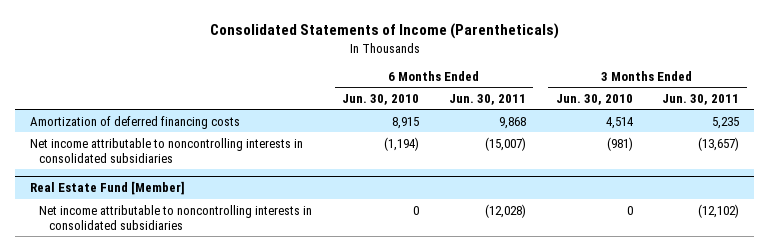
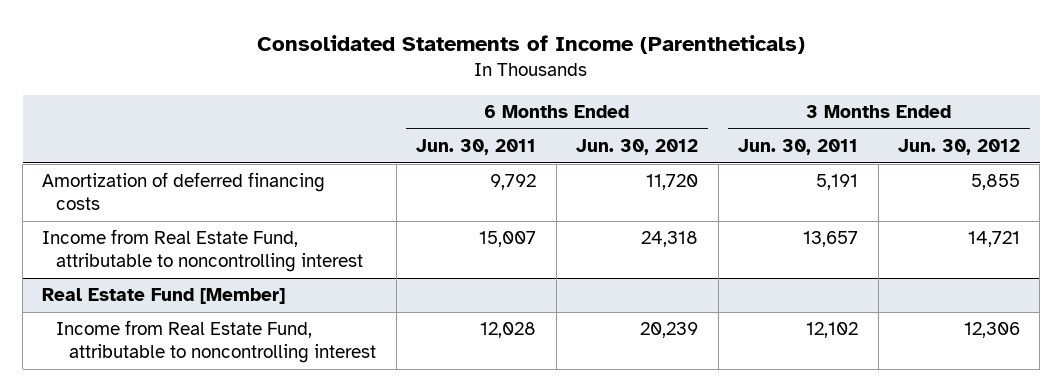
[342,93,420,105] Jun. 30, 2010 -> none
[555,93,633,105] Jun. 30, 2010 -> none
none -> [576,139,699,156] Jun. 30, 2012
none -> [898,139,1021,156] Jun. 30, 2012
[498,116,526,129] 9,868 -> [490,174,537,191] 9,792
[712,116,740,129] 5,235 -> [816,174,859,191] 5,191
[29,137,303,163] Net income attributable to noncontrolling interests in consolidated subsidiaries -> [42,229,363,272] Income from Real Estate Fund, attributable to noncontrolling interest
[484,136,526,151] (15,007) -> [479,231,537,248] 15,007
[698,136,740,151] (13,657) -> [803,231,859,248] 13,657
[39,204,313,230] Net income attributable to noncontrolling interests in consolidated subsidiaries -> [55,320,377,363] Income from Real Estate Fund, attributable to noncontrolling interest
[484,203,526,218] (12,028) -> [480,322,537,339] 12,028
[698,203,740,218] (12,102) -> [806,322,859,339] 12,102

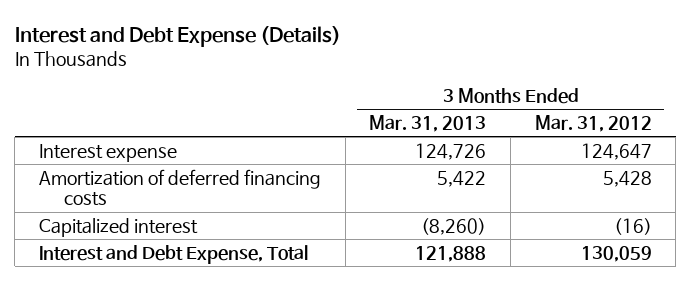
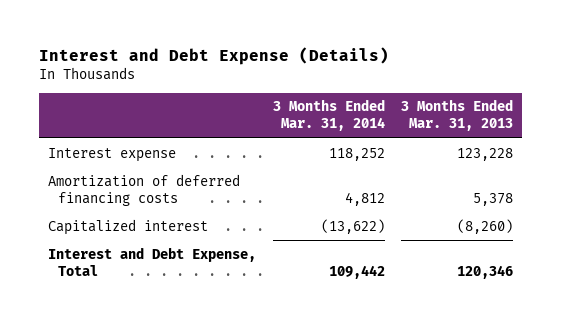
[534,114,652,132] Mar. 31, 2012 -> none
none -> [272,99,385,132] 3 Months Ended Mar. 31, 2014
[415,142,487,160] 124,726 -> [457,147,514,161] 123,228
[437,170,487,187] 5,422 -> [473,192,514,206] 5,378
[415,245,487,262] 121,888 -> [457,264,514,279] 120,346

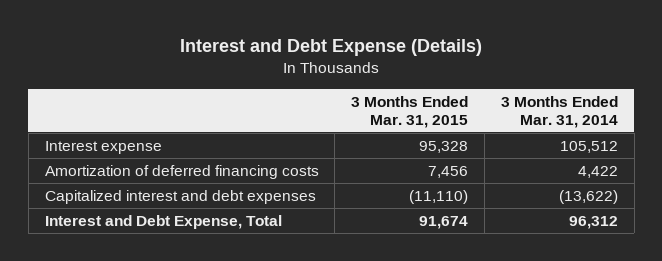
[401,99,514,132] 3 Months Ended Mar. 31, 2013 -> none
none -> [351,95,469,128] 3 Months Ended Mar. 31, 2015
[328,147,385,161] 118,252 -> [559,140,618,153] 105,512
[344,191,385,206] 4,812 -> [577,165,618,178] 4,422
[47,218,208,235] Capitalized interest -> [44,189,316,204] Capitalized interest and debt expenses
[328,264,385,279] 109,442 -> [568,215,618,229] 96,312

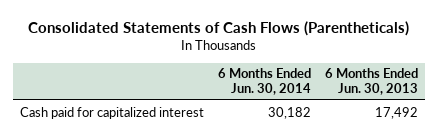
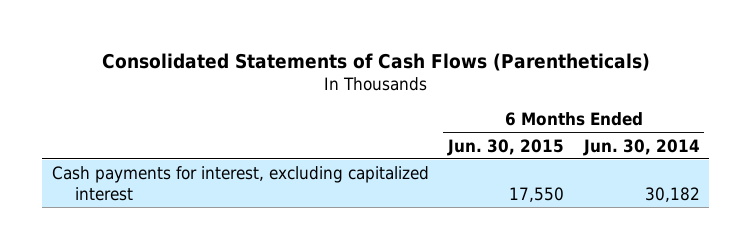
[324,68,418,96] 6 Months Ended Jun. 30, 2013 -> none
none -> [447,138,565,156] Jun. 30, 2015
[20,106,205,119] Cash paid for capitalized interest -> [51,166,429,202] Cash payments for interest, excluding capitalized interest

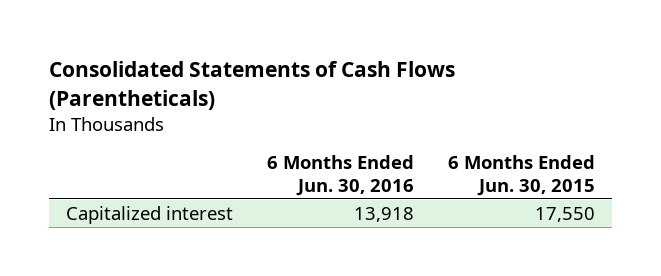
[582,138,700,156] Jun. 30, 2014 -> none
none -> [267,155,415,196] 6 Months Ended Jun. 30, 2016
[51,166,429,202] Cash payments for interest, excluding capitalized interest -> [65,206,233,225] Capitalized interest

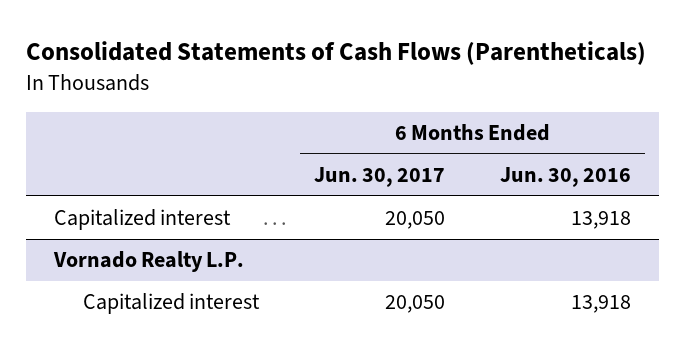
[448,155,596,196] 6 Months Ended Jun. 30, 2015 -> none
none -> [314,167,446,188] Jun. 30, 2017
none -> [53,251,245,273] Vornado Realty L.P.
none -> [82,293,260,315] Capitalized interest

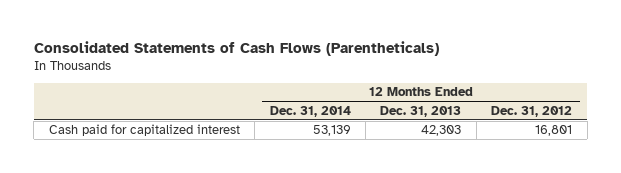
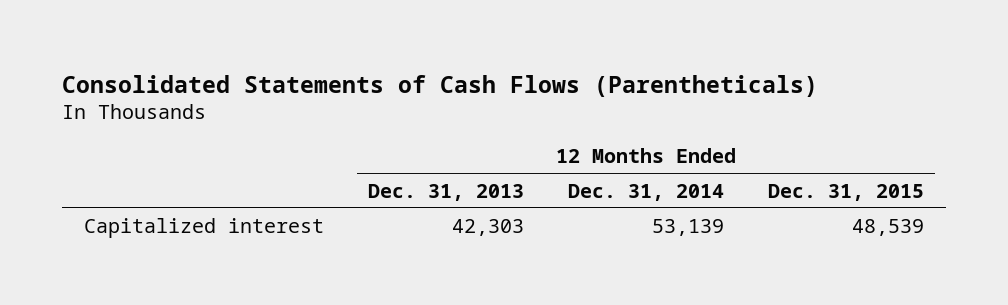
[491,105,573,117] Dec. 31, 2012 -> none
none -> [768,183,925,201] Dec. 31, 2015
[48,124,240,137] Cash paid for capitalized interest -> [83,218,324,239] Capitalized interest

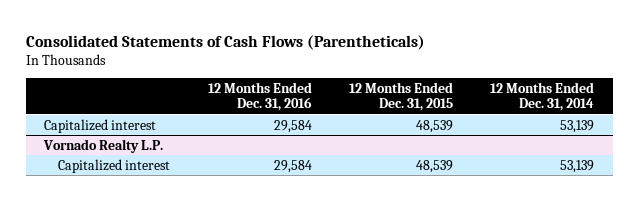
[367,183,524,201] Dec. 31, 2013 -> none
none -> [207,81,312,112] 12 Months Ended Dec. 31, 2016
none -> [43,138,164,153] Vornado Realty L.P.
none -> [58,158,171,173] Capitalized interest

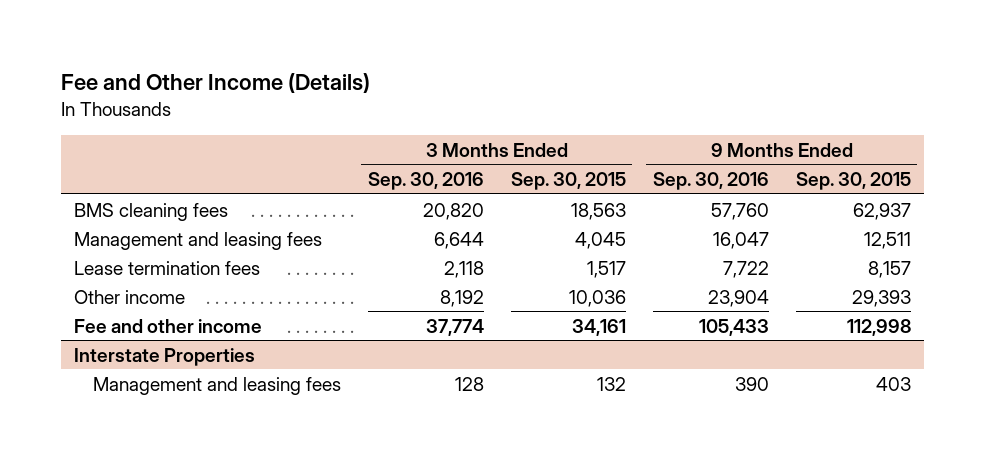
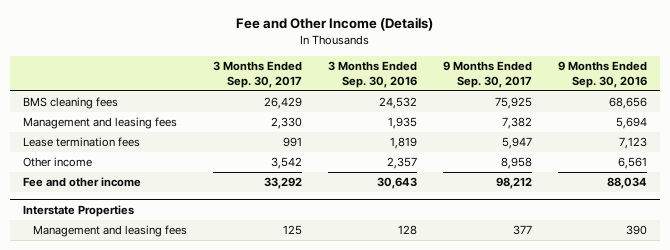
[510,171,626,190] Sep. 30, 2015 -> none
[795,171,911,190] Sep. 30, 2015 -> none
none -> [212,60,302,88] 3 Months Ended Sep. 30, 2017
none -> [443,60,533,88] 9 Months Ended Sep. 30, 2017
[422,202,484,220] 20,820 -> [378,97,417,110] 24,532
[710,202,769,220] 57,760 -> [609,97,648,110] 68,656
[433,231,484,249] 6,644 -> [387,117,417,130] 1,935
[712,231,769,249] 16,047 -> [616,117,648,130] 5,694
[443,260,484,278] 2,118 -> [389,137,417,150] 1,819
[722,260,769,278] 7,722 -> [619,137,648,150] 7,123
[439,289,484,307] 8,192 -> [386,157,417,170] 2,357
[707,289,769,307] 23,904 -> [618,157,648,170] 6,561
[425,318,484,336] 37,774 -> [376,177,417,190] 30,643
[698,318,769,336] 105,433 -> [607,177,648,190] 88,034

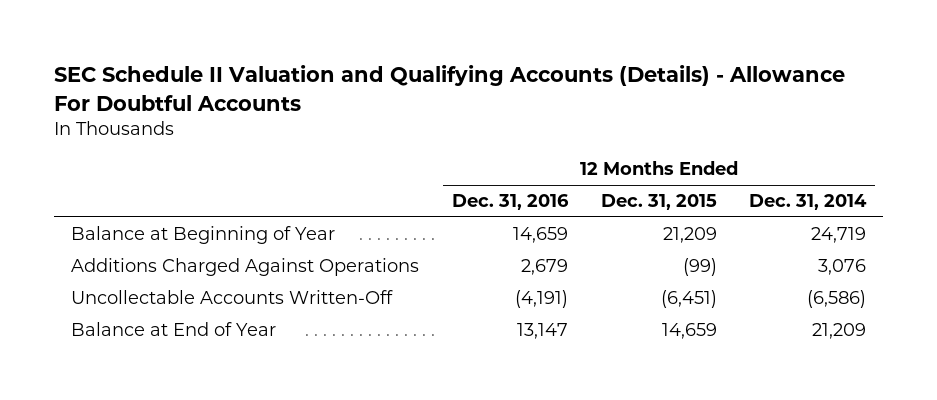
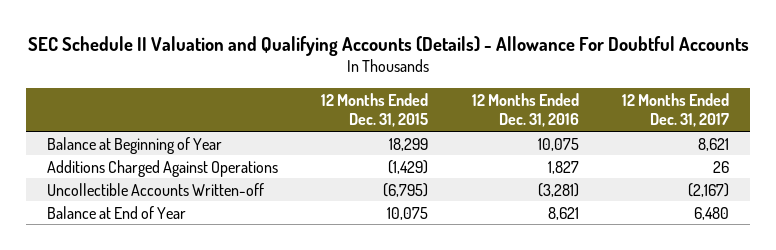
[749,194,868,211] Dec. 31, 2014 -> none
none -> [621,92,729,128] 12 Months Ended Dec. 31, 2017
[512,227,568,244] 14,659 -> [537,137,579,151] 10,075
[662,227,717,244] 21,209 -> [389,137,429,151] 18,299
[520,259,568,276] 2,679 -> [547,160,579,174] 1,827
[682,258,717,277] (99) -> [388,159,429,174] (1,429)
[70,290,393,305] Uncollectable Accounts Written-Off -> [47,182,265,196] Uncollectible Accounts Written-off
[514,290,568,309] (4,191) -> [537,182,579,197] (3,281)
[660,290,717,309] (6,451) -> [383,182,429,197] (6,795)
[516,323,568,340] 13,147 -> [547,206,579,220] 8,621
[661,323,717,340] 14,659 -> [387,206,429,220] 10,075

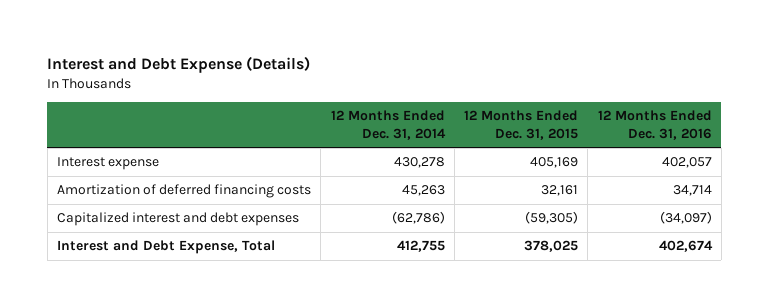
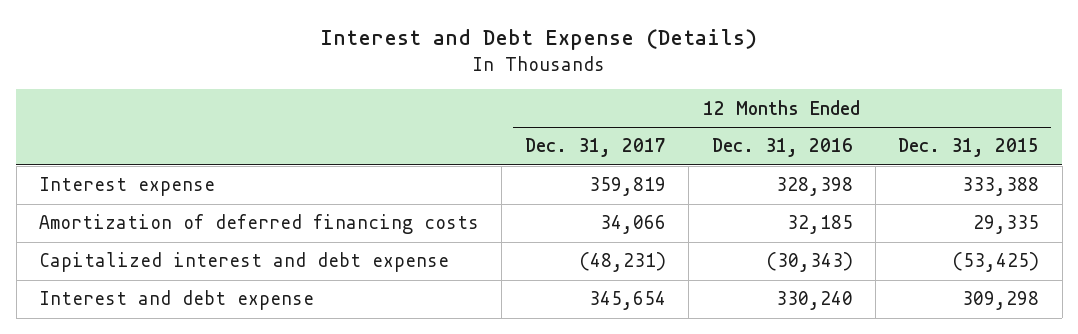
[330,110,446,140] 12 Months Ended Dec. 31, 2014 -> none
none -> [524,138,666,158] Dec. 31, 2017
[530,157,579,169] 405,169 -> [962,177,1040,197] 333,388
[661,157,712,169] 402,057 -> [775,177,853,197] 328,398
[541,185,579,197] 32,161 -> [973,215,1040,235] 29,335
[672,185,712,197] 34,714 -> [786,215,853,235] 32,185
[57,212,300,227] Capitalized interest and debt expenses -> [38,252,449,273] Capitalized interest and debt expense
[525,211,579,225] (59,305) -> [952,252,1040,273] (53,425)
[659,211,712,225] (34,097) -> [765,252,853,273] (30,343)
[57,240,276,255] Interest and Debt Expense, Total -> [38,290,314,311] Interest and debt expense
[524,240,579,253] 378,025 -> [962,291,1040,311] 309,298
[658,240,713,253] 402,674 -> [775,291,853,311] 330,240

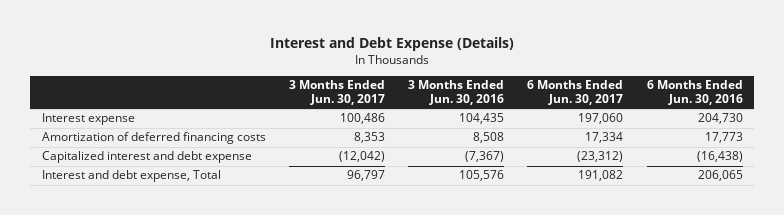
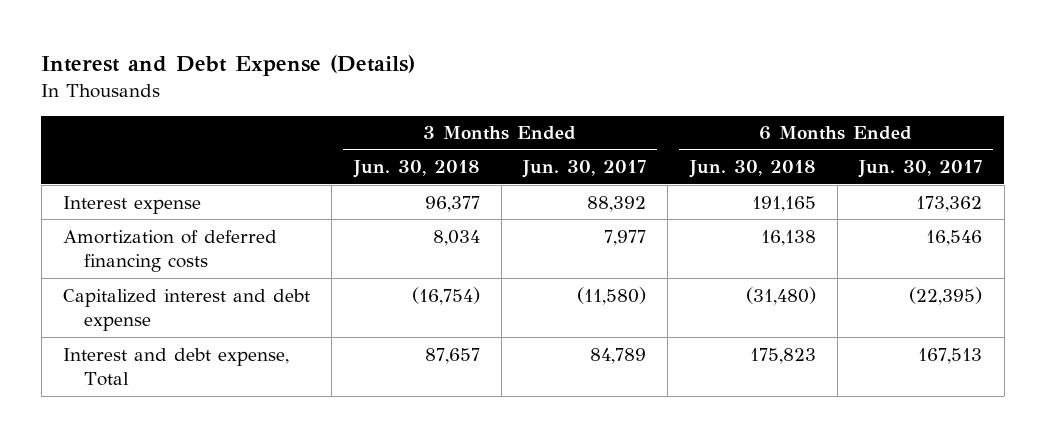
[408,80,505,106] 3 Months Ended Jun. 30, 2016 -> none
[646,80,743,106] 6 Months Ended Jun. 30, 2016 -> none
none -> [352,160,480,179] Jun. 30, 2018
none -> [688,160,816,179] Jun. 30, 2018
[339,113,385,125] 100,486 -> [587,195,647,212] 88,392
[578,113,624,125] 197,060 -> [916,195,983,212] 173,362
[353,132,385,144] 8,353 -> [604,229,647,246] 7,977
[585,132,624,144] 17,334 -> [926,229,983,246] 16,546
[338,151,385,163] (12,042) -> [577,286,647,305] (11,580)
[577,151,624,163] (23,312) -> [909,286,983,305] (22,395)
[346,170,385,182] 96,797 -> [590,347,647,364] 84,789
[578,170,624,182] 191,082 -> [918,347,983,364] 167,513

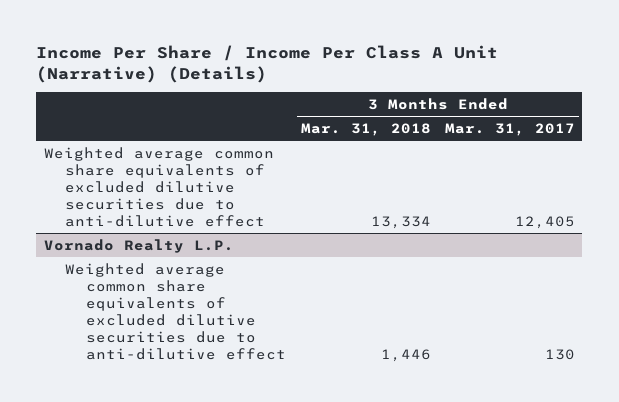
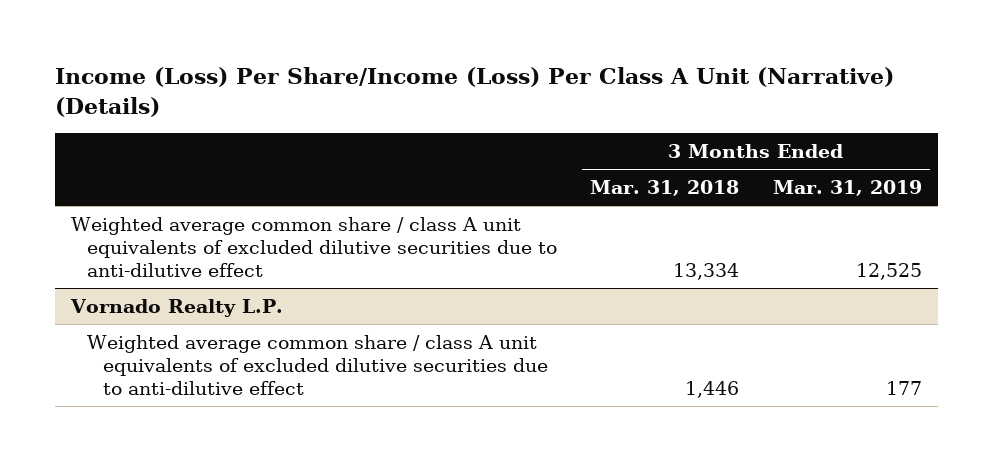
[36,44,499,83] Income Per Share / Income Per Class A Unit (Narrative) (Details) -> [54,67,894,118] Income (Loss) Per Share/Income (Loss) Per Class A Unit (Narrative) (Details)
[445,122,576,136] Mar. 31, 2017 -> none
none -> [772,180,922,197] Mar. 31, 2019
[43,146,274,228] Weighted average common share equivalents of excluded dilutive securities due to anti-dilutive effect -> [71,216,558,278] Weighted average common share / class A unit equivalents of excluded dilutive securities due to anti-dilutive effect
[64,262,287,361] Weighted average common share equivalents of excluded dilutive securities due to anti-dilutive effect -> [87,334,548,396] Weighted average common share / class A unit equivalents of excluded dilutive securities due to anti-dilutive effect

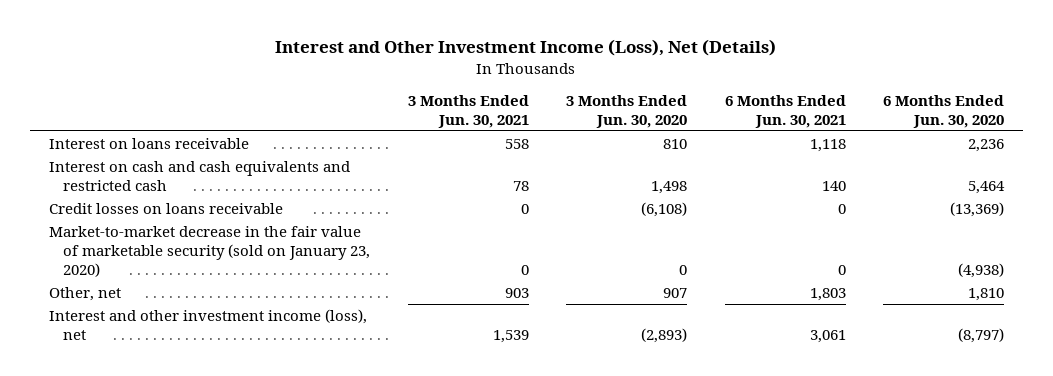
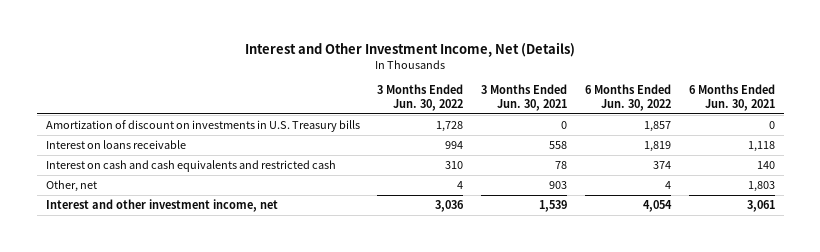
[275,39,777,57] Interest and Other Investment Income (Loss), Net (Details) -> [245,42,576,58] Interest and Other Investment Income, Net (Details)
[566,94,688,128] 3 Months Ended Jun. 30, 2020 -> none
[882,94,1004,128] 6 Months Ended Jun. 30, 2020 -> none
none -> [377,84,464,111] 3 Months Ended Jun. 30, 2022
none -> [584,84,671,111] 6 Months Ended Jun. 30, 2022
none -> [45,120,360,133] Amortization of discount on investments in U.S. Treasury bills
[48,203,283,215] Credit losses on loans receivable -> none
[48,226,371,278] Market-to-market decrease in the fair value of marketable security (sold on January 23, 2020) -> none
[48,309,367,341] Interest and other investment income (loss), net -> [45,199,278,213] Interest and other investment income, net

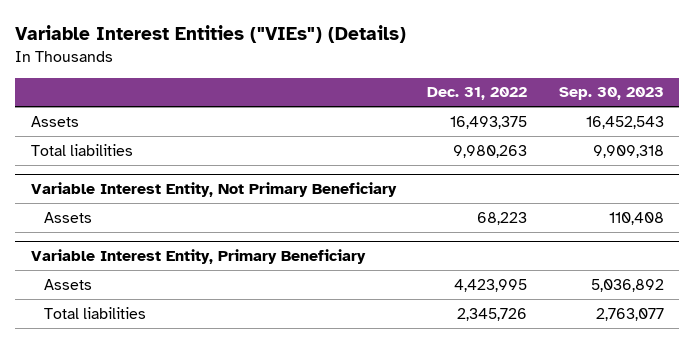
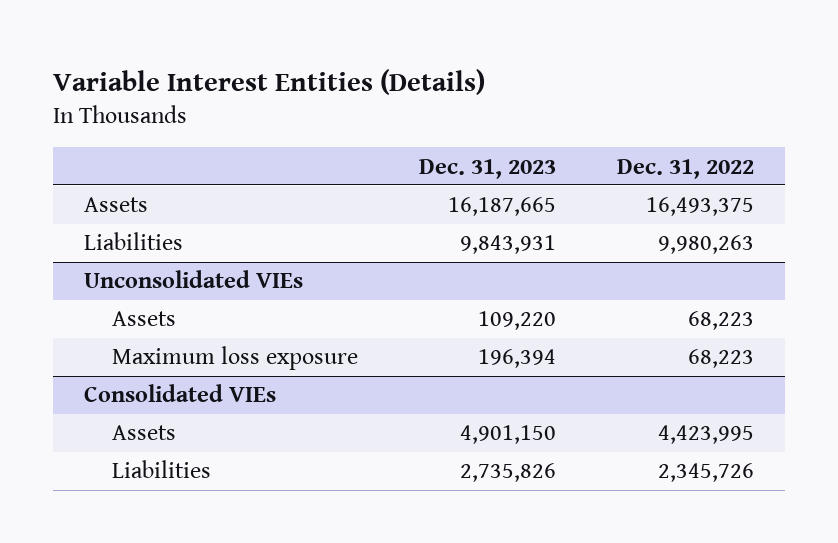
[15,25,407,44] Variable Interest Entities ("VIEs") (Details) -> [53,68,486,95] Variable Interest Entities (Details)
[558,87,664,101] Sep. 30, 2023 -> none
none -> [419,158,557,179] Dec. 31, 2023
[31,143,134,156] Total liabilities -> [83,232,183,251] Liabilities
[31,182,398,198] Variable Interest Entity, Not Primary Beneficiary -> [83,270,303,289] Unconsolidated VIEs
none -> [111,346,358,371] Maximum loss exposure
[31,249,367,265] Variable Interest Entity, Primary Beneficiary -> [83,384,276,403] Consolidated VIEs
[43,306,146,319] Total liabilities -> [111,460,211,479] Liabilities

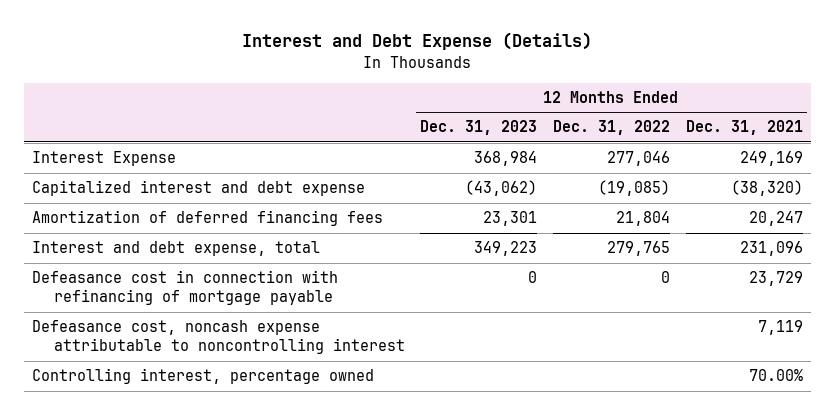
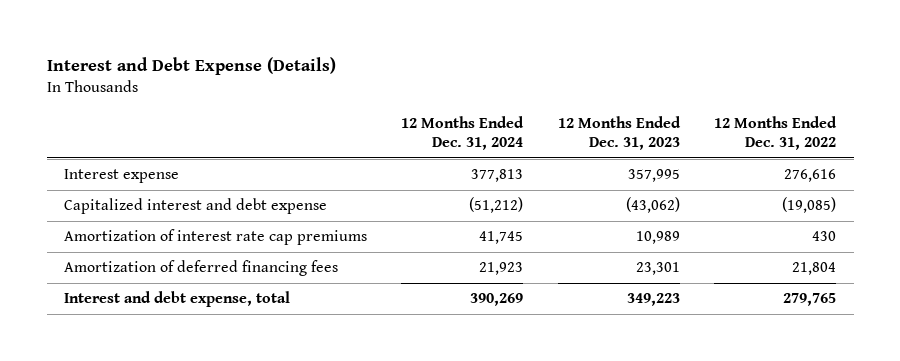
[685,120,803,136] Dec. 31, 2021 -> none
none -> [401,115,525,150] 12 Months Ended Dec. 31, 2024
[31,151,176,167] Interest Expense -> [63,169,179,184] Interest expense
[474,151,538,167] 368,984 -> [627,169,680,183] 357,995
[606,151,670,167] 277,046 -> [784,169,837,183] 276,616
none -> [63,229,367,246] Amortization of interest rate cap premiums
[31,270,338,306] Defeasance cost in connection with refinancing of mortgage payable -> none
[31,320,405,355] Defeasance cost, noncash expense attributable to noncontrolling interest -> none
[31,368,374,385] Controlling interest, percentage owned -> none

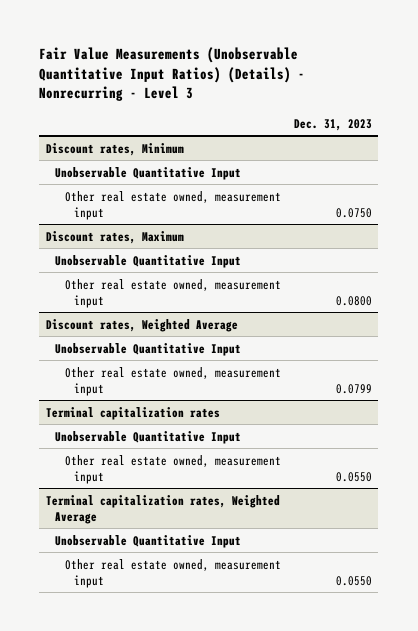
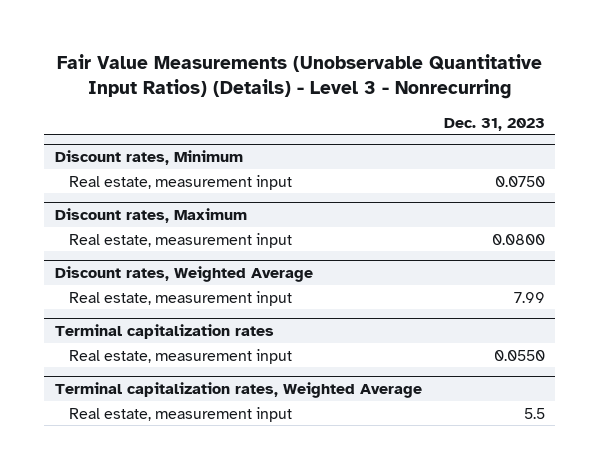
[39,47,306,102] Fair Value Measurements (Unobservable Quantitative Input Ratios) (Details) - Nonrecurring - Level 3 -> [56,53,542,99] Fair Value Measurements (Unobservable Quantitative Input Ratios) (Details) - Level 3 - Nonrecurring
[55,166,242,180] Unobservable Quantitative Input -> none
[64,190,281,220] Other real estate owned, measurement input -> [68,174,292,190] Real estate, measurement input
[55,254,242,268] Unobservable Quantitative Input -> none
[64,278,281,308] Other real estate owned, measurement input -> [68,232,292,248] Real estate, measurement input
[55,342,242,356] Unobservable Quantitative Input -> none
[64,366,281,396] Other real estate owned, measurement input -> [68,290,292,306] Real estate, measurement input
[335,383,372,394] 0.0799 -> [513,291,545,303] 7.99
[55,430,242,444] Unobservable Quantitative Input -> none
[64,454,281,484] Other real estate owned, measurement input -> [68,348,292,364] Real estate, measurement input
[55,534,242,548] Unobservable Quantitative Input -> none
[64,558,281,588] Other real estate owned, measurement input -> [68,406,292,422] Real estate, measurement input
[335,575,372,586] 0.0550 -> [523,407,545,419] 5.5

